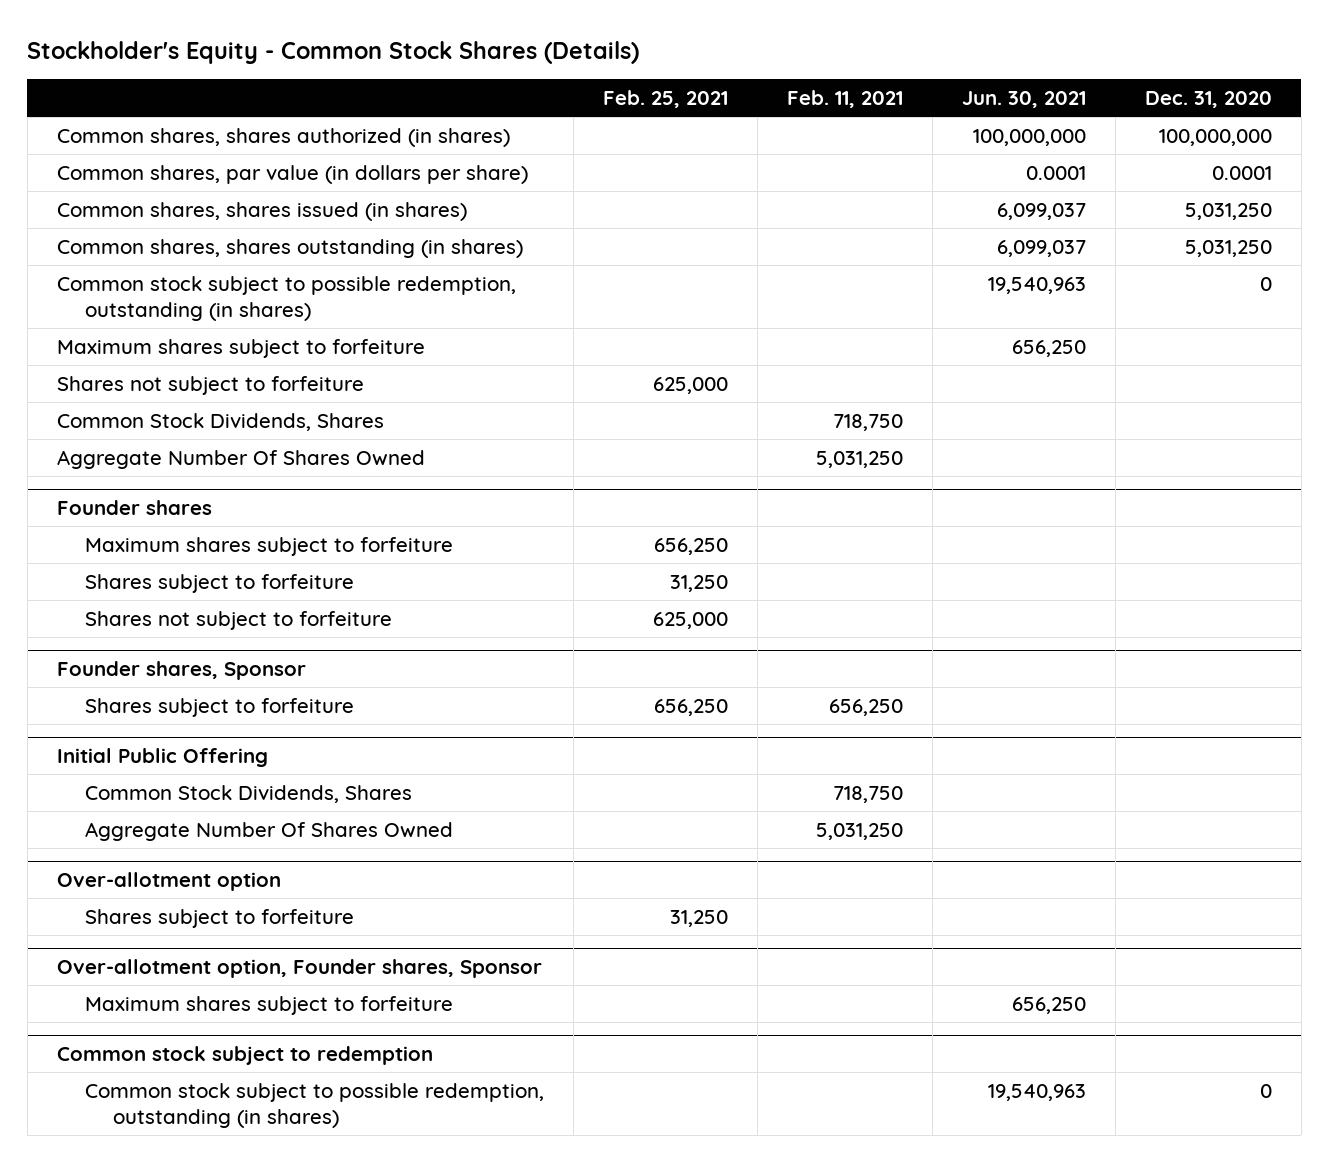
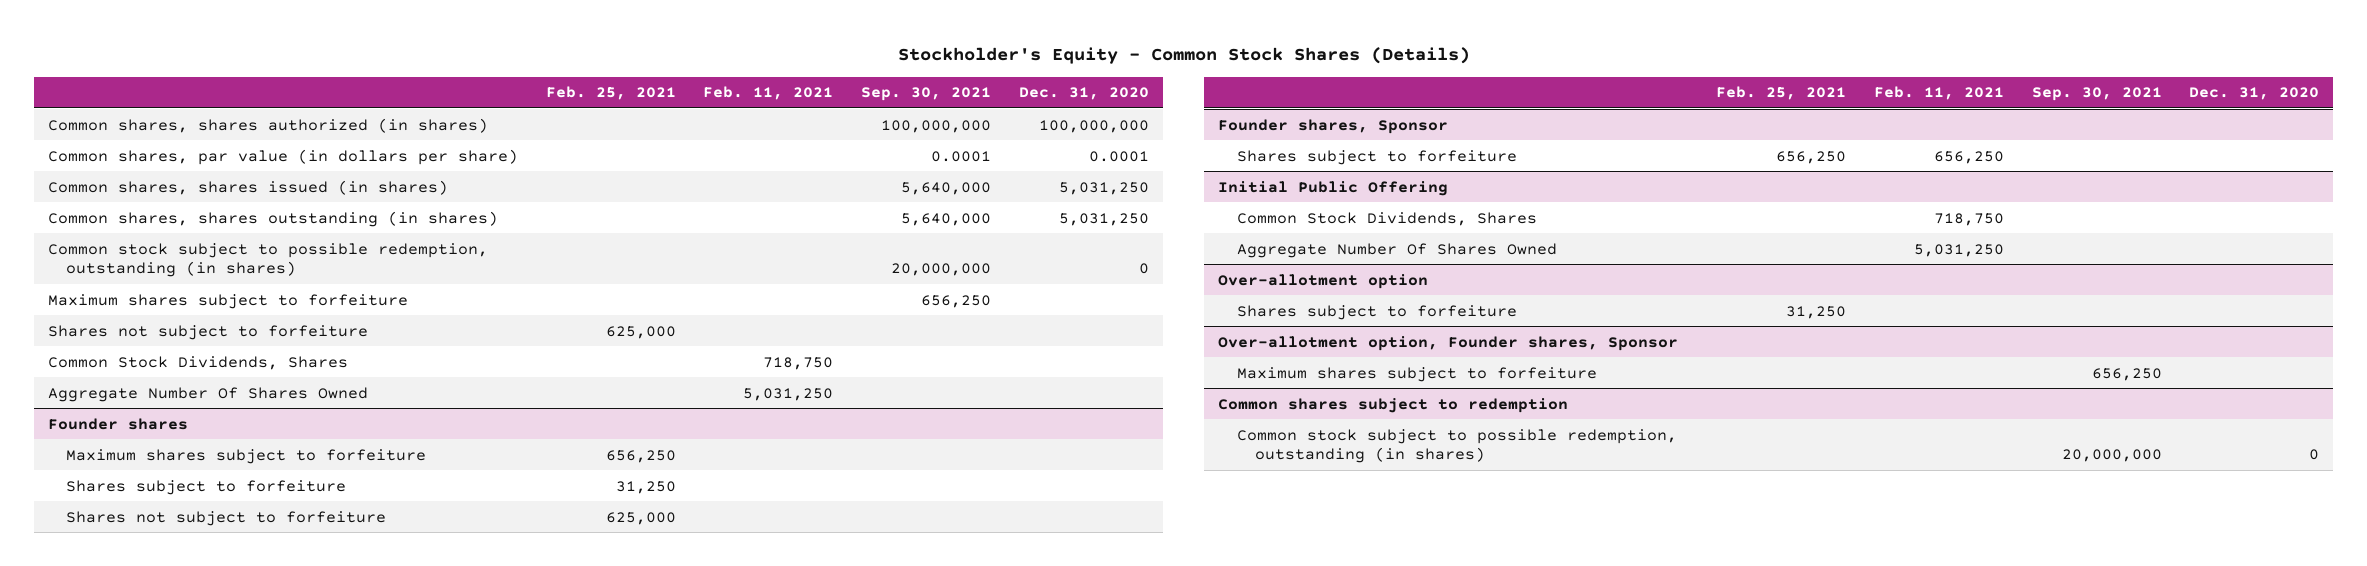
[961,91,1086,109] Jun. 30, 2021 -> none
none -> [861,87,992,102] Sep. 30, 2021
[56,1045,433,1065] Common stock subject to redemption -> [1218,397,1569,413] Common shares subject to redemption

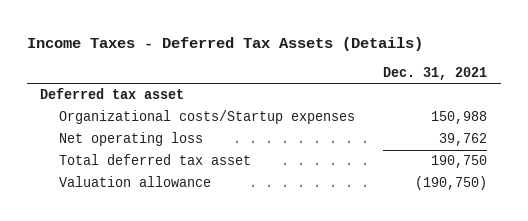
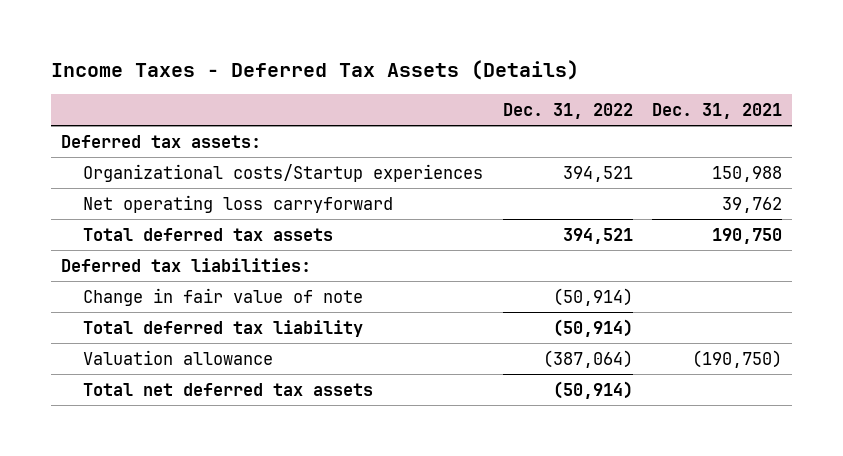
none -> [502,103,633,120] Dec. 31, 2022
[40,88,185,100] Deferred tax asset -> [60,134,261,148] Deferred tax assets:
[59,110,356,125] Organizational costs/Startup expenses -> [82,163,483,182] Organizational costs/Startup experiences
[59,132,204,147] Net operating loss -> [82,194,393,213] Net operating loss carryforward
[59,154,252,166] Total deferred tax asset -> [82,227,333,241] Total deferred tax assets
none -> [60,257,311,272] Deferred tax liabilities:
none -> [82,287,363,306] Change in fair value of note
none -> [82,319,363,337] Total deferred tax liability
none -> [82,382,373,396] Total net deferred tax assets

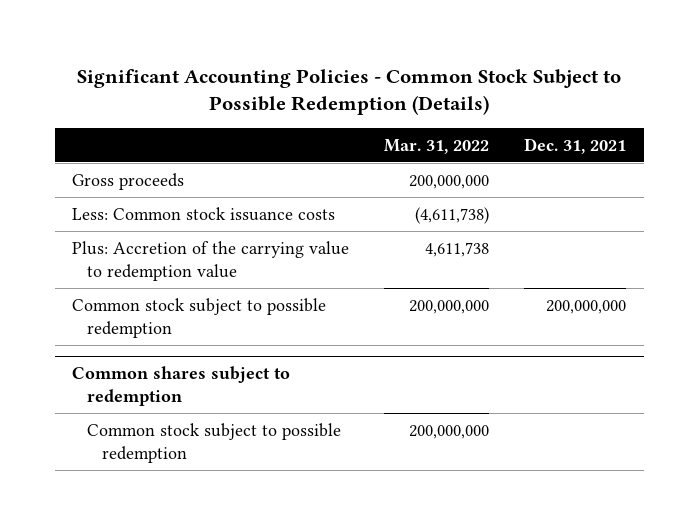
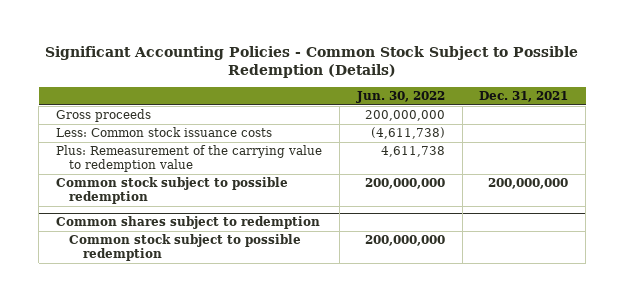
[384,138,490,154] Mar. 31, 2022 -> none
none -> [355,91,445,104] Jun. 30, 2022
[72,240,350,281] Plus: Accretion of the carrying value to redemption value -> [56,145,323,173] Plus: Remeasurement of the carrying value to redemption value

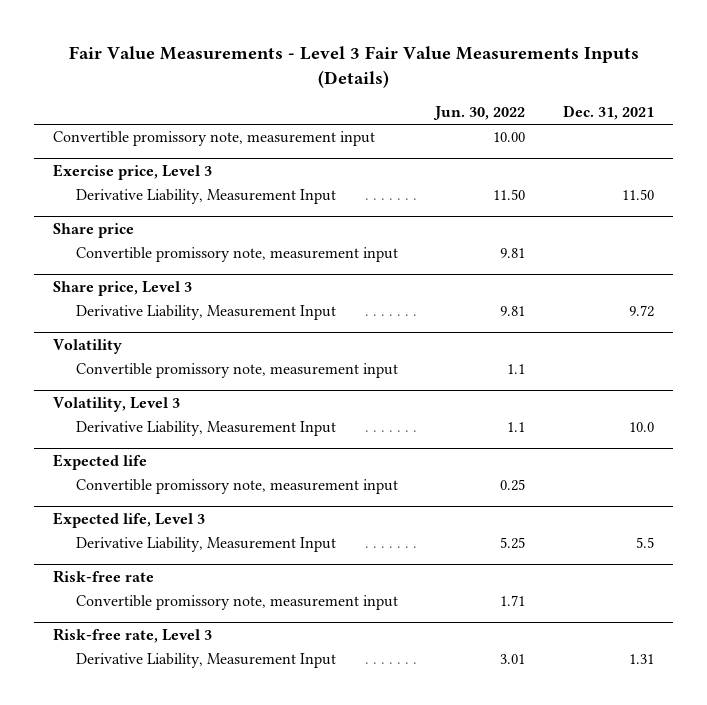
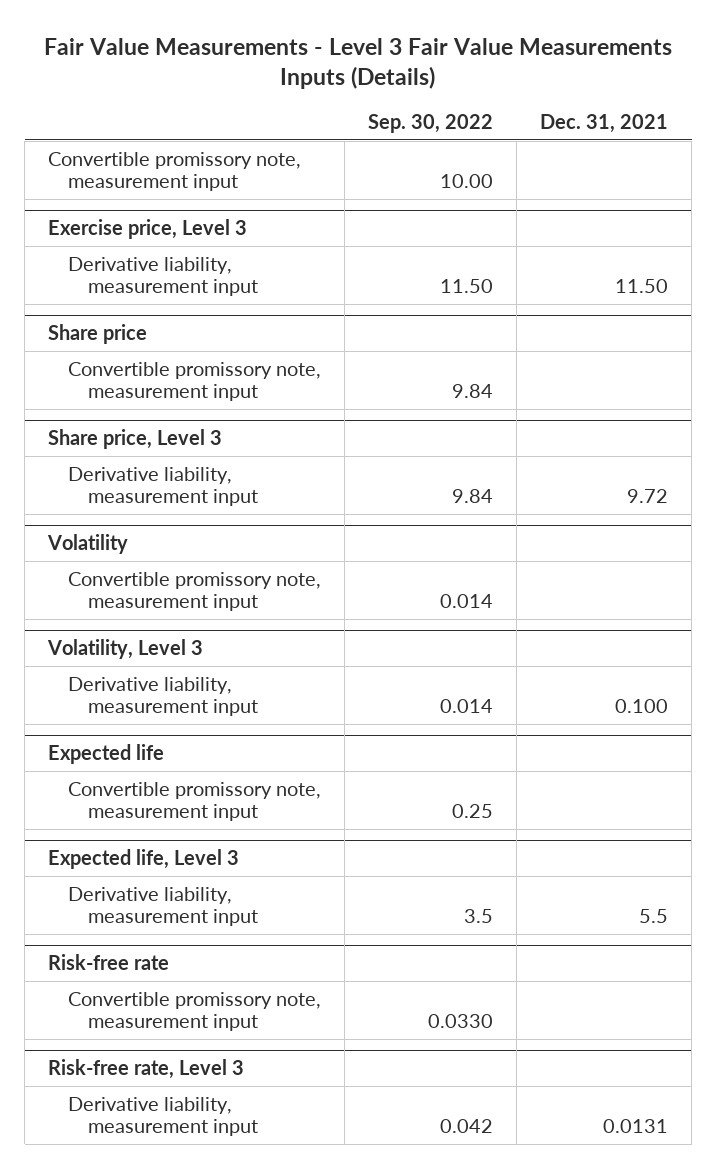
[433,106,526,121] Jun. 30, 2022 -> none
none -> [368,114,494,134] Sep. 30, 2022
[75,189,336,205] Derivative Liability, Measurement Input -> [68,256,258,297] Derivative liability, measurement input
[75,305,336,321] Derivative Liability, Measurement Input -> [68,466,258,507] Derivative liability, measurement input
[75,421,336,437] Derivative Liability, Measurement Input -> [68,676,258,717] Derivative liability, measurement input
[628,422,654,433] 10.0 -> [615,699,669,714] 0.100
[75,537,336,553] Derivative Liability, Measurement Input -> [68,886,258,927] Derivative liability, measurement input
[75,653,336,669] Derivative Liability, Measurement Input -> [68,1096,258,1137] Derivative liability, measurement input
[628,654,654,665] 1.31 -> [603,1119,669,1134] 0.0131

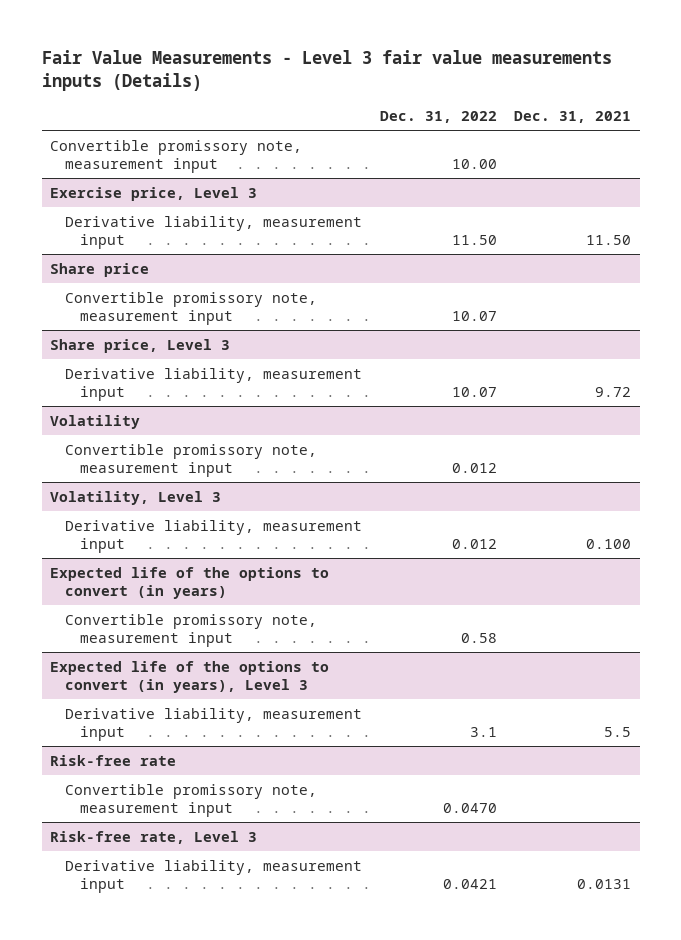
[44,37,673,89] Fair Value Measurements - Level 3 Fair Value Measurements Inputs (Details) -> [41,50,612,92] Fair Value Measurements - Level 3 fair value measurements inputs (Details)
[368,114,494,134] Sep. 30, 2022 -> none
none -> [379,111,497,124] Dec. 31, 2022
[48,744,165,765] Expected life -> [50,566,330,599] Expected life of the options to convert (in years)
[48,849,240,870] Expected life, Level 3 -> [50,660,330,693] Expected life of the options to convert (in years), Level 3

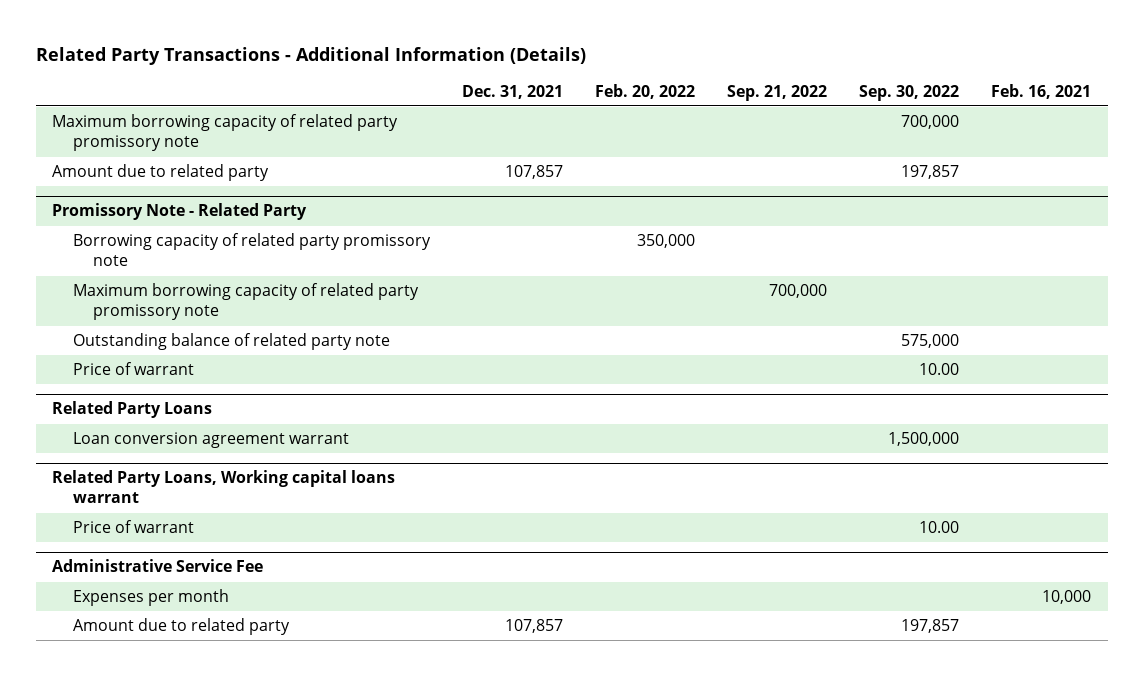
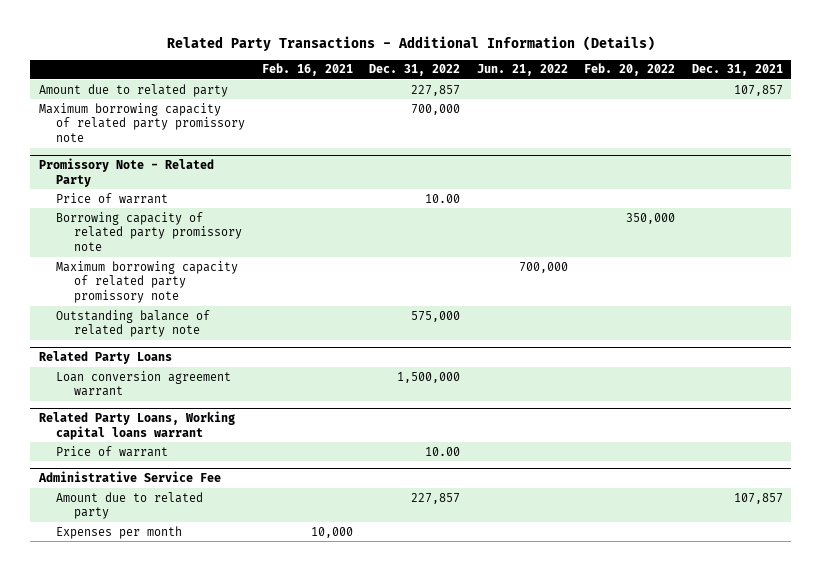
[727,84,828,101] Sep. 21, 2022 -> none
[859,84,960,101] Sep. 30, 2022 -> none
none -> [369,64,461,77] Dec. 31, 2022
none -> [476,64,568,77] Jun. 21, 2022
[52,114,399,152] Maximum borrowing capacity of related party promissory note -> [38,102,246,142] Maximum borrowing capacity of related party promissory note
[72,362,194,376] Price of warrant -> [56,192,169,204] Price of warrant
[72,589,229,607] Expenses per month -> [56,525,183,539] Expenses per month

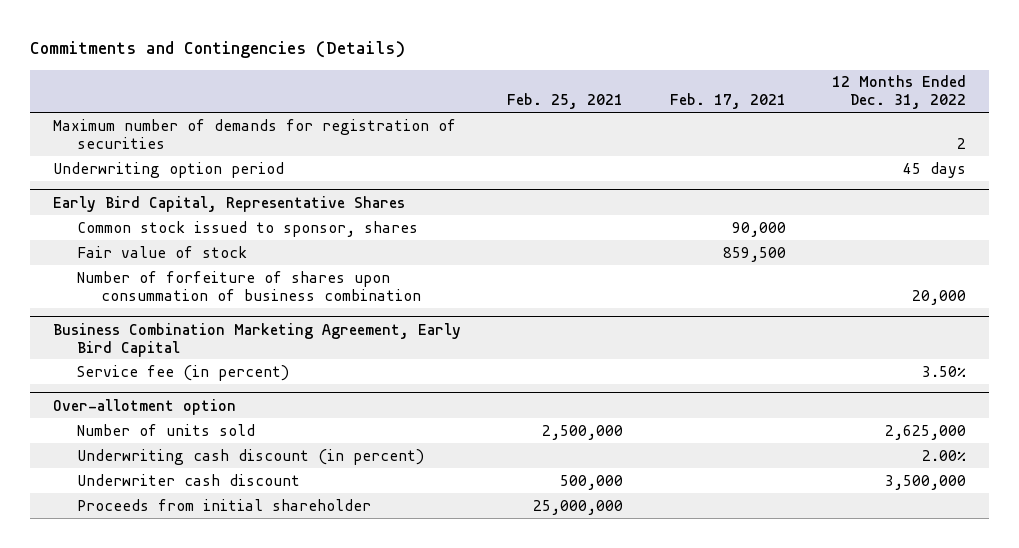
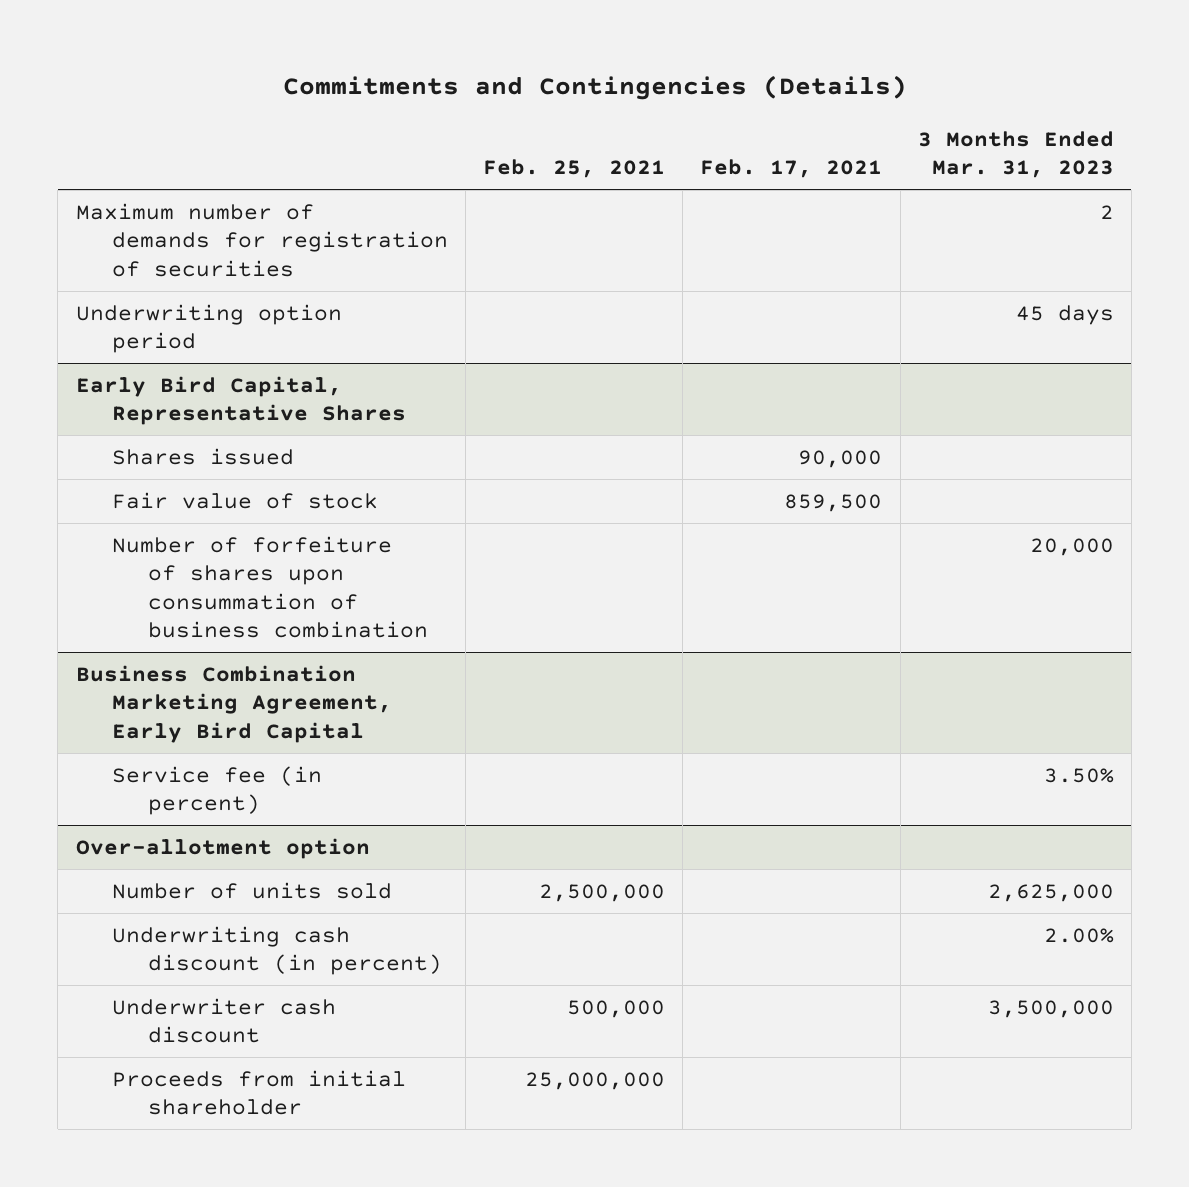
[831,75,966,110] 12 Months Ended Dec. 31, 2022 -> none
none -> [917,130,1114,179] 3 Months Ended Mar. 31, 2023
[77,220,419,237] Common stock issued to sponsor, shares -> [111,447,294,465] Shares issued

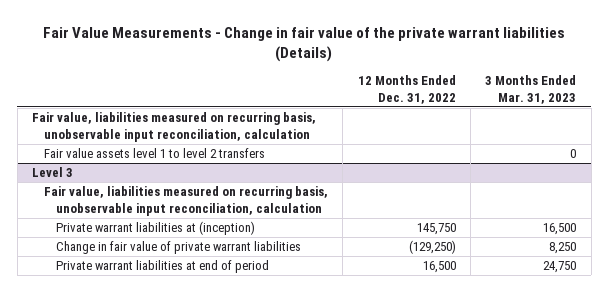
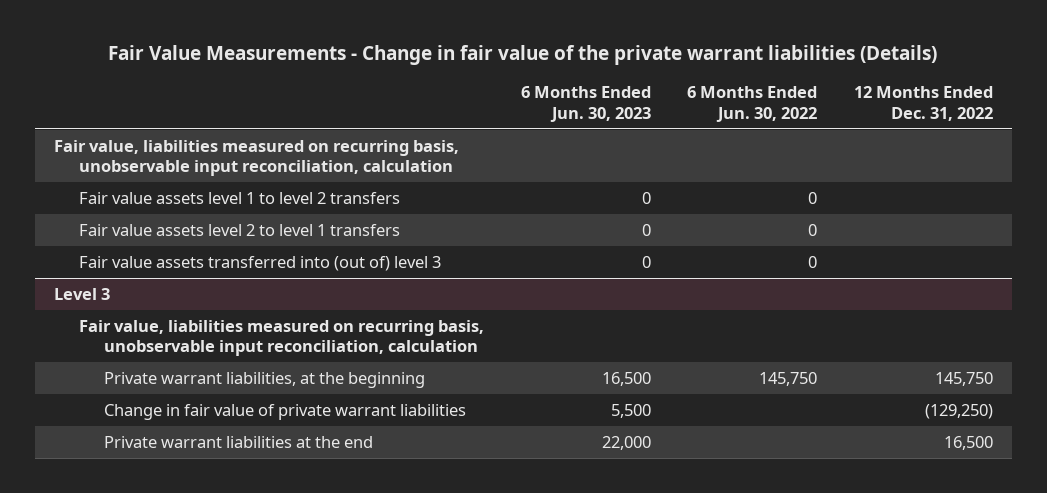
[485,75,577,104] 3 Months Ended Mar. 31, 2023 -> none
none -> [520,86,651,122] 6 Months Ended Jun. 30, 2023
none -> [687,86,818,122] 6 Months Ended Jun. 30, 2022
none -> [78,223,400,236] Fair value assets level 2 to level 1 transfers
none -> [78,255,441,271] Fair value assets transferred into (out of) level 3
[55,221,255,236] Private warrant liabilities at (inception) -> [103,371,425,388] Private warrant liabilities, at the beginning
[55,260,269,274] Private warrant liabilities at end of period -> [103,435,373,448] Private warrant liabilities at the end

